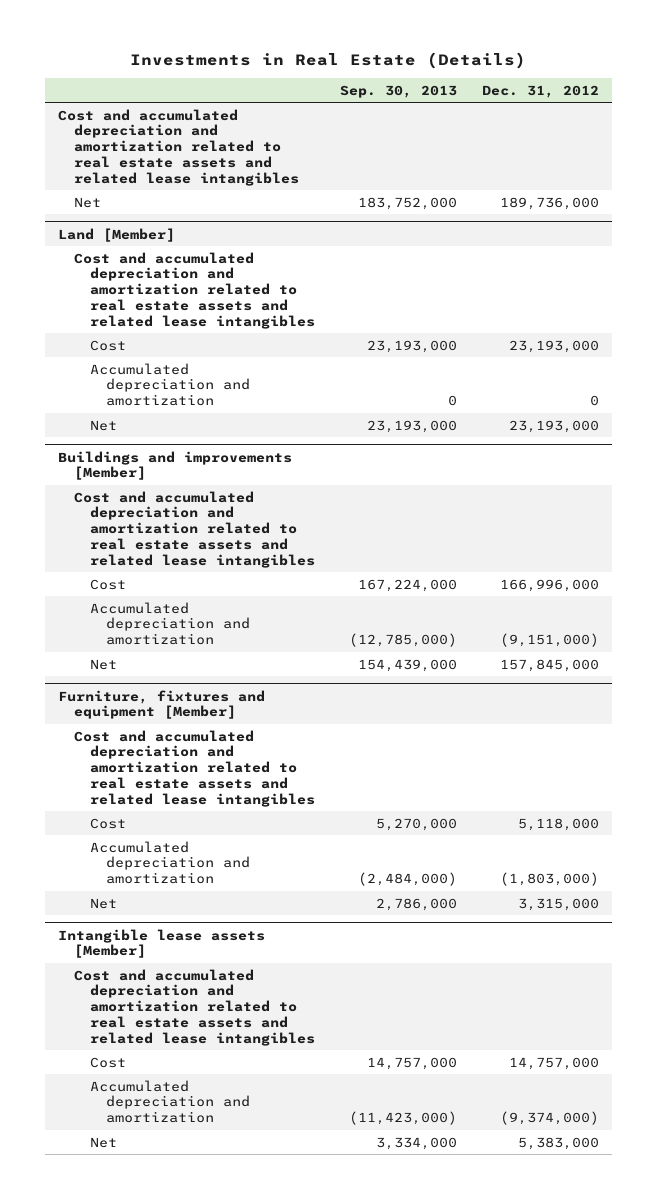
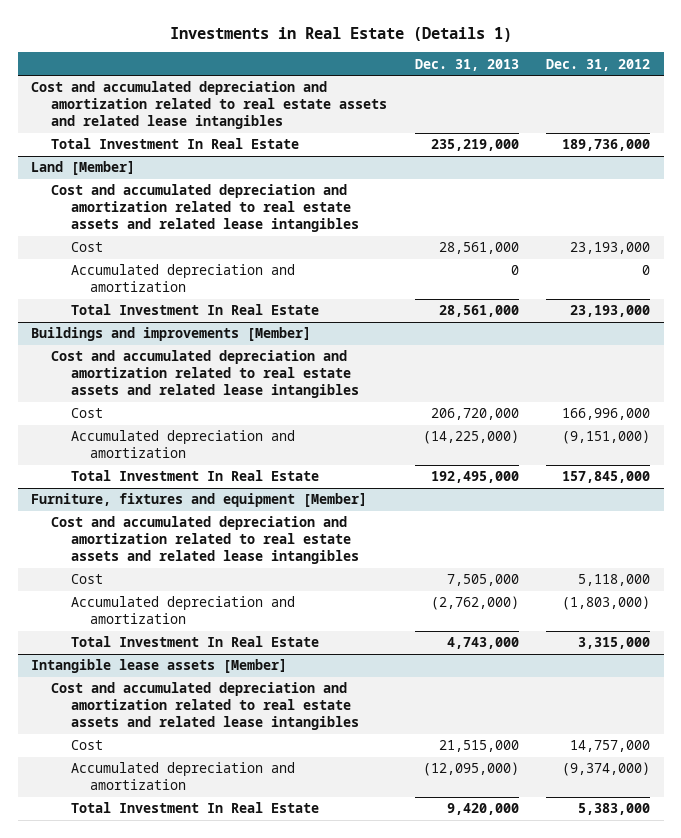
[130,52,527,70] Investments in Real Estate (Details) -> [169,26,512,42] Investments in Real Estate (Details 1)
[340,84,458,98] Sep. 30, 2013 -> none
none -> [414,58,519,71] Dec. 31, 2013
[73,196,101,208] Net -> [51,138,300,150] Total Investment In Real Estate
[90,419,118,431] Net -> [70,304,319,316] Total Investment In Real Estate
[90,658,118,670] Net -> [70,470,319,482] Total Investment In Real Estate
[90,897,118,909] Net -> [70,636,319,648] Total Investment In Real Estate
[90,1136,118,1148] Net -> [70,802,319,814] Total Investment In Real Estate

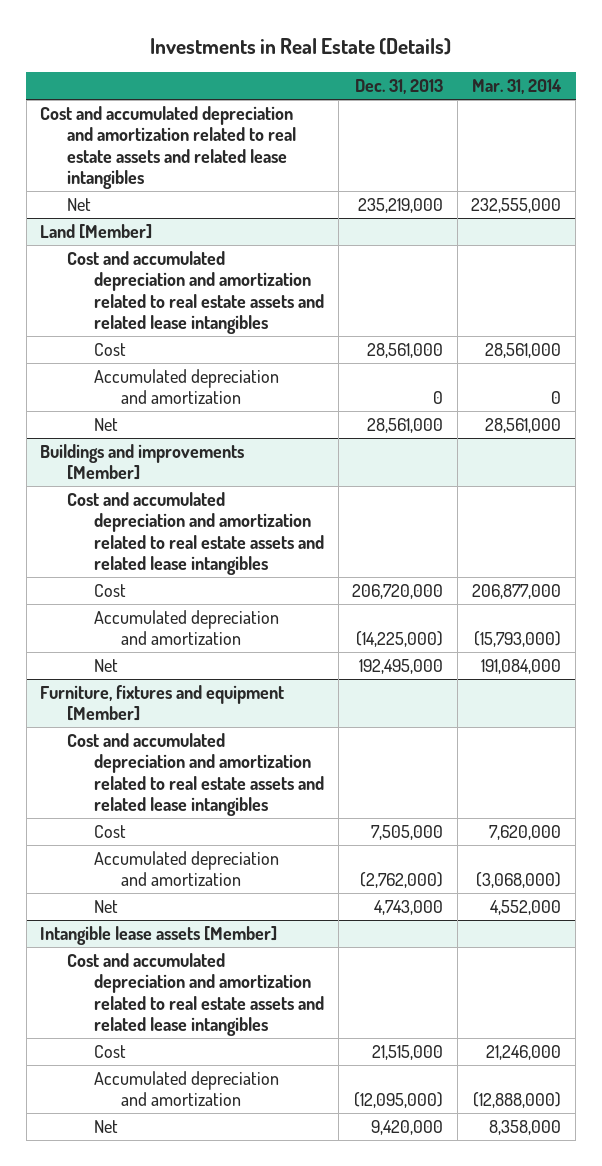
[169,26,512,42] Investments in Real Estate (Details 1) -> [149,38,451,56] Investments in Real Estate (Details)
[545,58,650,71] Dec. 31, 2012 -> none
none -> [472,79,563,95] Mar. 31, 2014
[51,138,300,150] Total Investment In Real Estate -> [67,198,92,212] Net
[70,304,319,316] Total Investment In Real Estate -> [94,418,119,432] Net
[70,470,319,482] Total Investment In Real Estate -> [94,659,119,673] Net
[70,636,319,648] Total Investment In Real Estate -> [94,900,119,914] Net
[70,802,319,814] Total Investment In Real Estate -> [94,1120,119,1134] Net

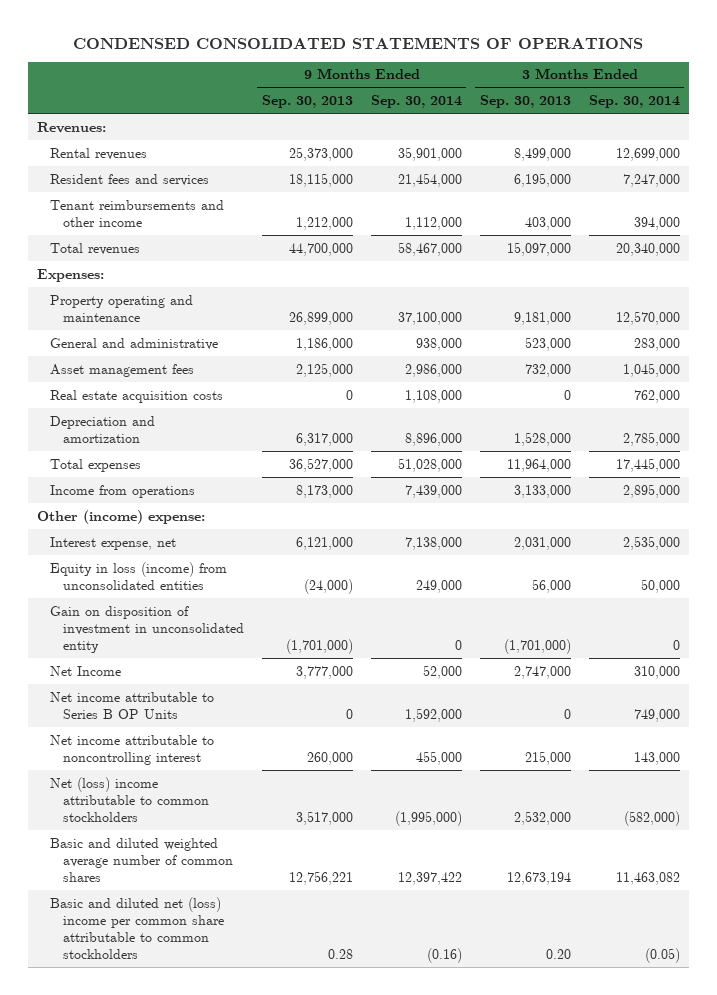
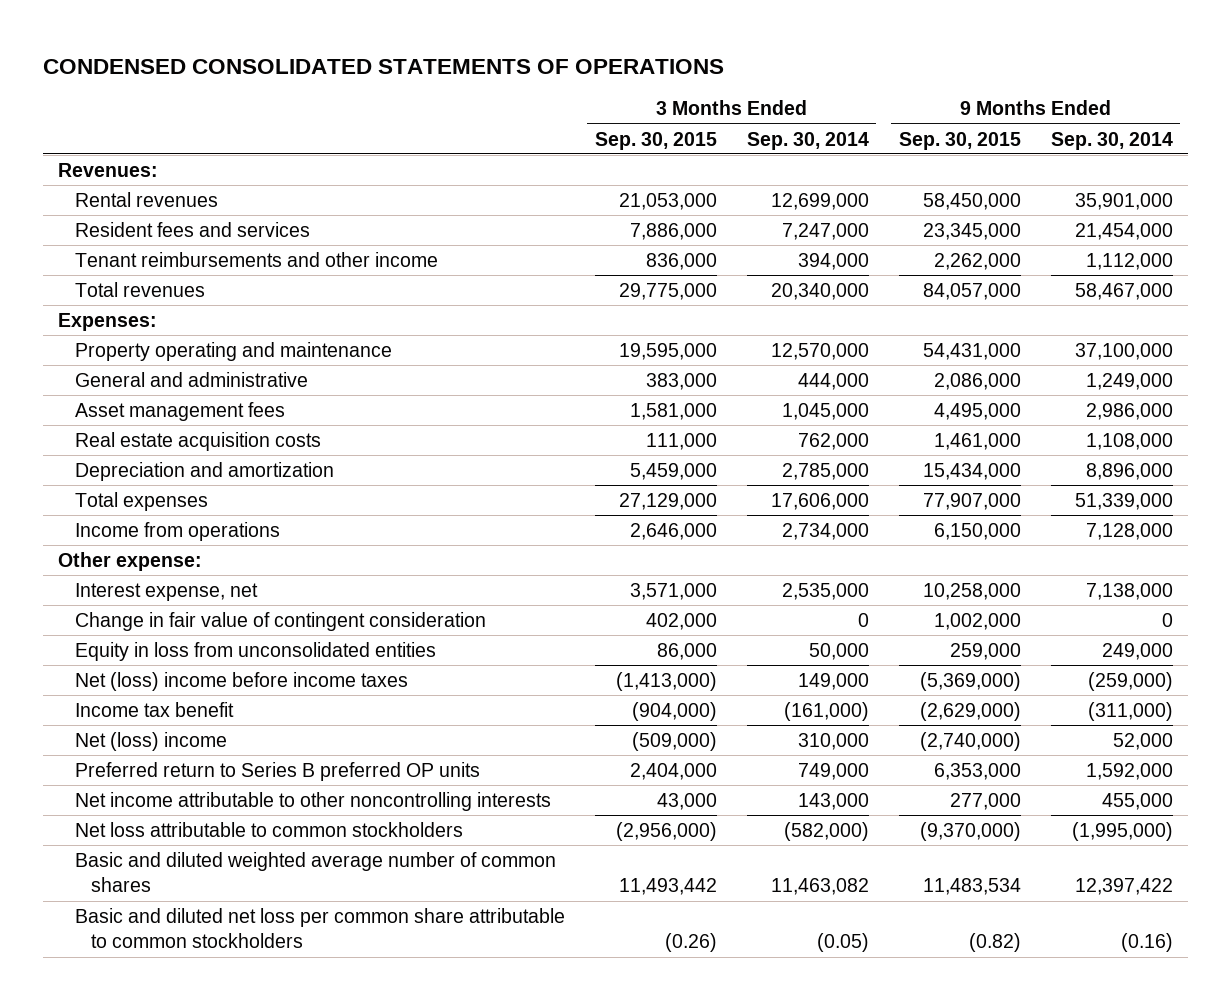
[261,95,353,109] Sep. 30, 2013 -> none
[479,95,571,109] Sep. 30, 2013 -> none
none -> [594,131,717,150] Sep. 30, 2015
none -> [898,131,1021,150] Sep. 30, 2015
[415,337,462,351] 938,000 -> [1085,372,1173,390] 1,249,000
[633,337,680,351] 283,000 -> [797,372,869,390] 444,000
[397,457,462,472] 51,028,000 -> [1074,492,1173,510] 51,339,000
[615,457,680,472] 17,445,000 -> [770,492,869,510] 17,606,000
[404,484,462,498] 7,439,000 -> [1085,522,1173,540] 7,128,000
[622,483,680,498] 2,895,000 -> [781,522,869,540] 2,734,000
[36,509,205,524] Other (income) expense: -> [58,551,203,571] Other expense:
[49,605,244,653] Gain on disposition of investment in unconsolidated entity -> none
none -> [74,611,486,631] Change in fair value of contingent consideration
[49,561,227,590] Equity in loss (income) from unconsolidated entities -> [74,641,436,661] Equity in loss from unconsolidated entities
none -> [74,671,408,691] Net (loss) income before income taxes
none -> [74,701,234,717] Income tax benefit
[49,665,121,676] Net Income -> [74,731,227,751] Net (loss) income
[49,691,214,719] Net income attributable to Series B OP Units -> [74,761,480,781] Preferred return to Series B preferred OP units
[49,734,214,765] Net income attributable to noncontrolling interest -> [74,791,551,811] Net income attributable to other noncontrolling interests
[49,776,209,822] Net (loss) income attributable to common stockholders -> [74,821,463,837] Net loss attributable to common stockholders
[49,896,224,959] Basic and diluted net (loss) income per common share attributable to common stockholders -> [74,907,565,949] Basic and diluted net loss per common share attributable to common stockholders

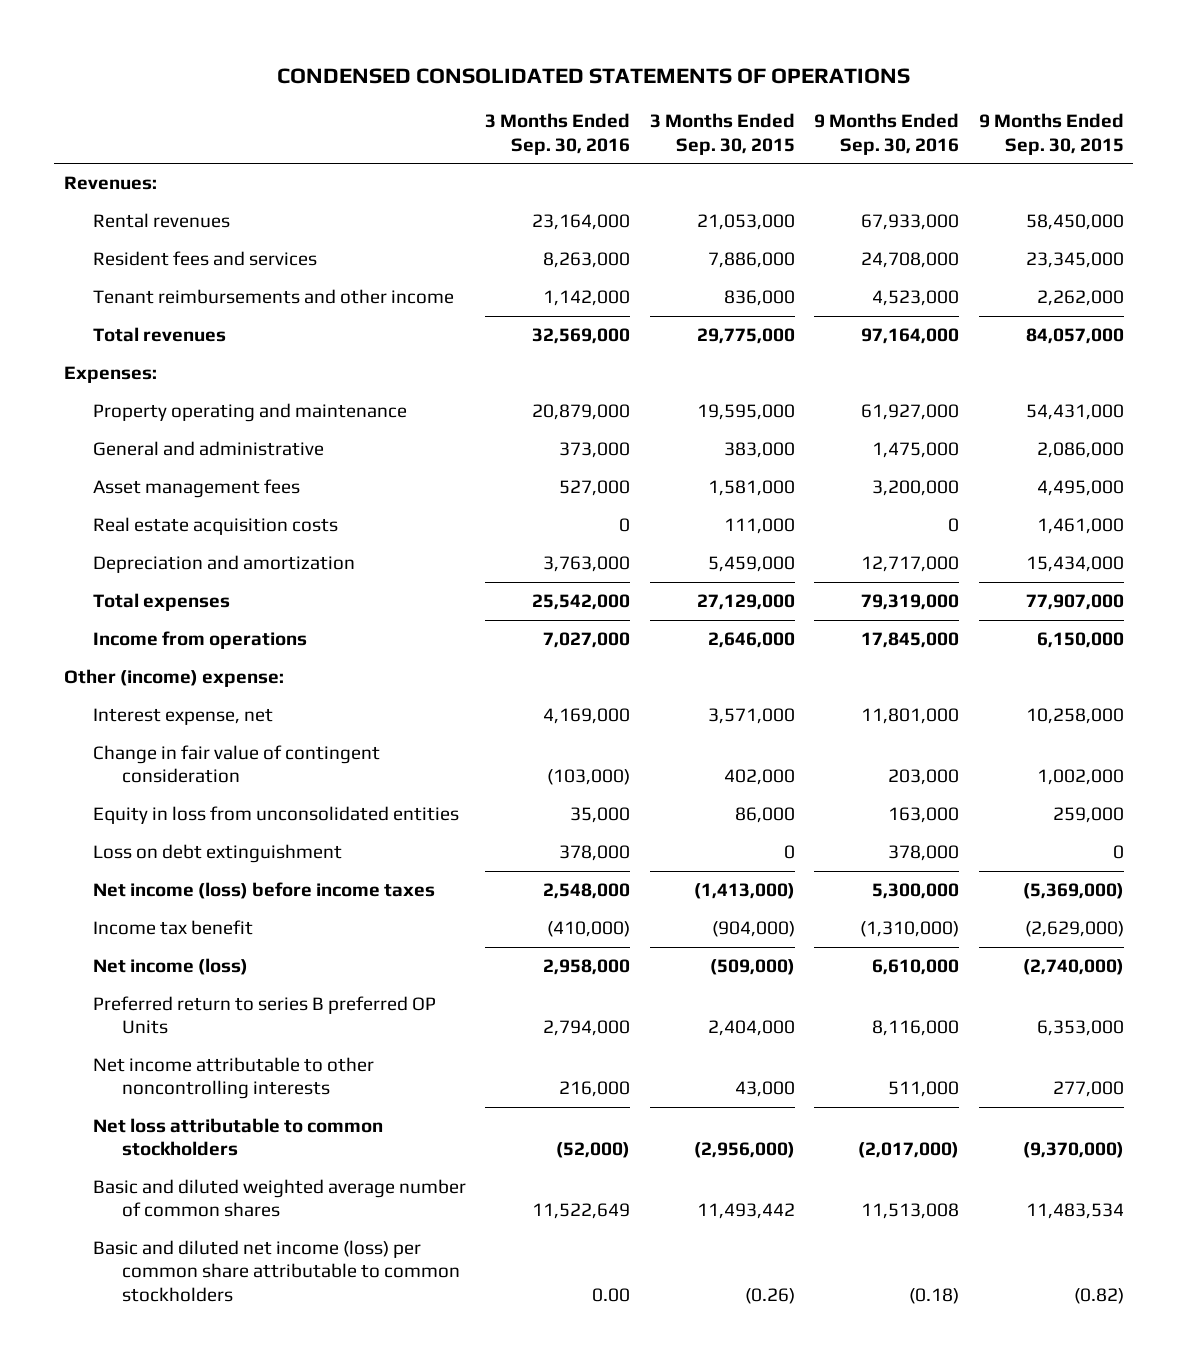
[746,131,869,150] Sep. 30, 2014 -> none
[1050,131,1173,150] Sep. 30, 2014 -> none
none -> [485,113,631,155] 3 Months Ended Sep. 30, 2016
none -> [814,113,960,155] 9 Months Ended Sep. 30, 2016
[58,551,203,571] Other expense: -> [63,668,284,687] Other (income) expense:
none -> [92,843,342,863] Loss on debt extinguishment
[74,671,408,691] Net (loss) income before income taxes -> [92,881,435,899] Net income (loss) before income taxes
[74,731,227,751] Net (loss) income -> [92,957,248,975] Net income (loss)
[74,761,480,781] Preferred return to Series B preferred OP units -> [92,995,436,1035] Preferred return to series B preferred OP Units
[74,907,565,949] Basic and diluted net loss per common share attributable to common stockholders -> [92,1239,460,1302] Basic and diluted net income (loss) per common share attributable to common stockholders

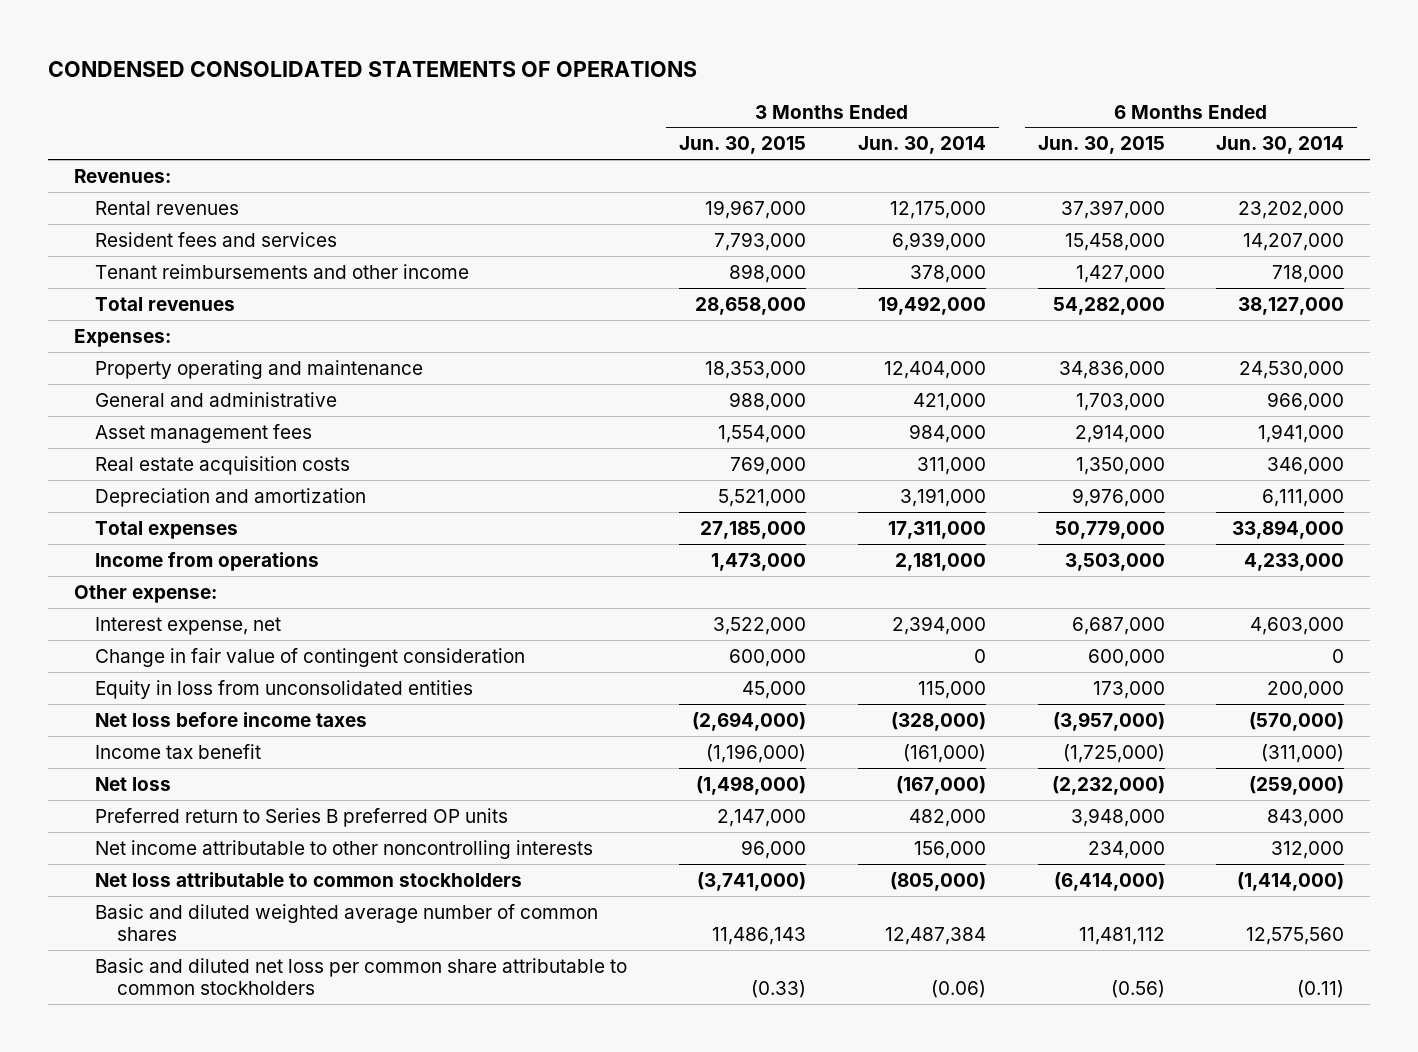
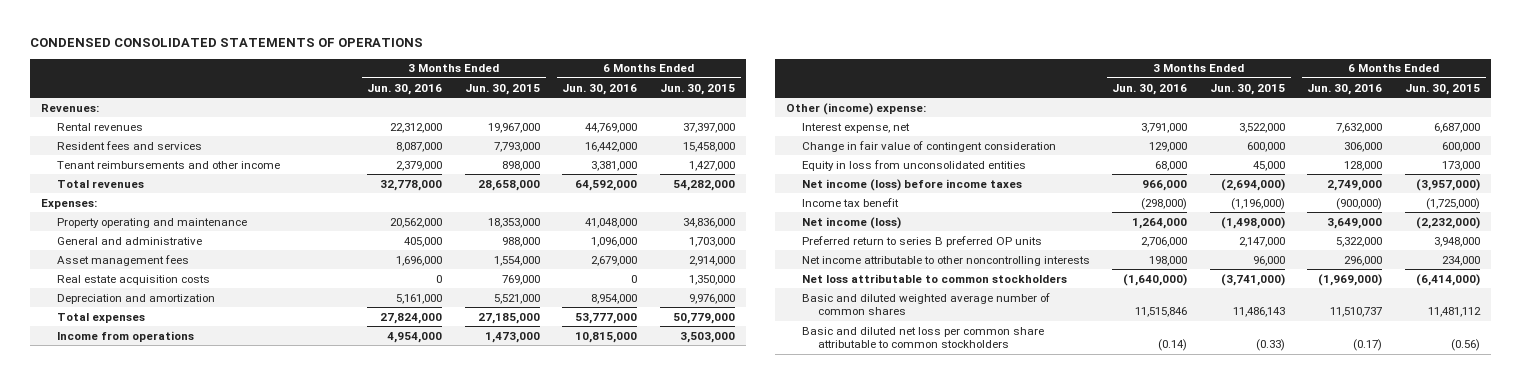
[857,136,986,155] Jun. 30, 2014 -> none
[1216,136,1345,155] Jun. 30, 2014 -> none
none -> [367,83,443,95] Jun. 30, 2016
none -> [562,83,638,95] Jun. 30, 2016
[73,584,217,603] Other expense: -> [785,102,926,115] Other (income) expense:
[95,711,368,727] Net loss before income taxes -> [801,178,1022,191] Net income (loss) before income taxes
[95,776,172,791] Net loss -> [801,216,901,229] Net income (loss)
[95,807,509,827] Preferred return to Series B preferred OP units -> [801,235,1042,247] Preferred return to series B preferred OP units

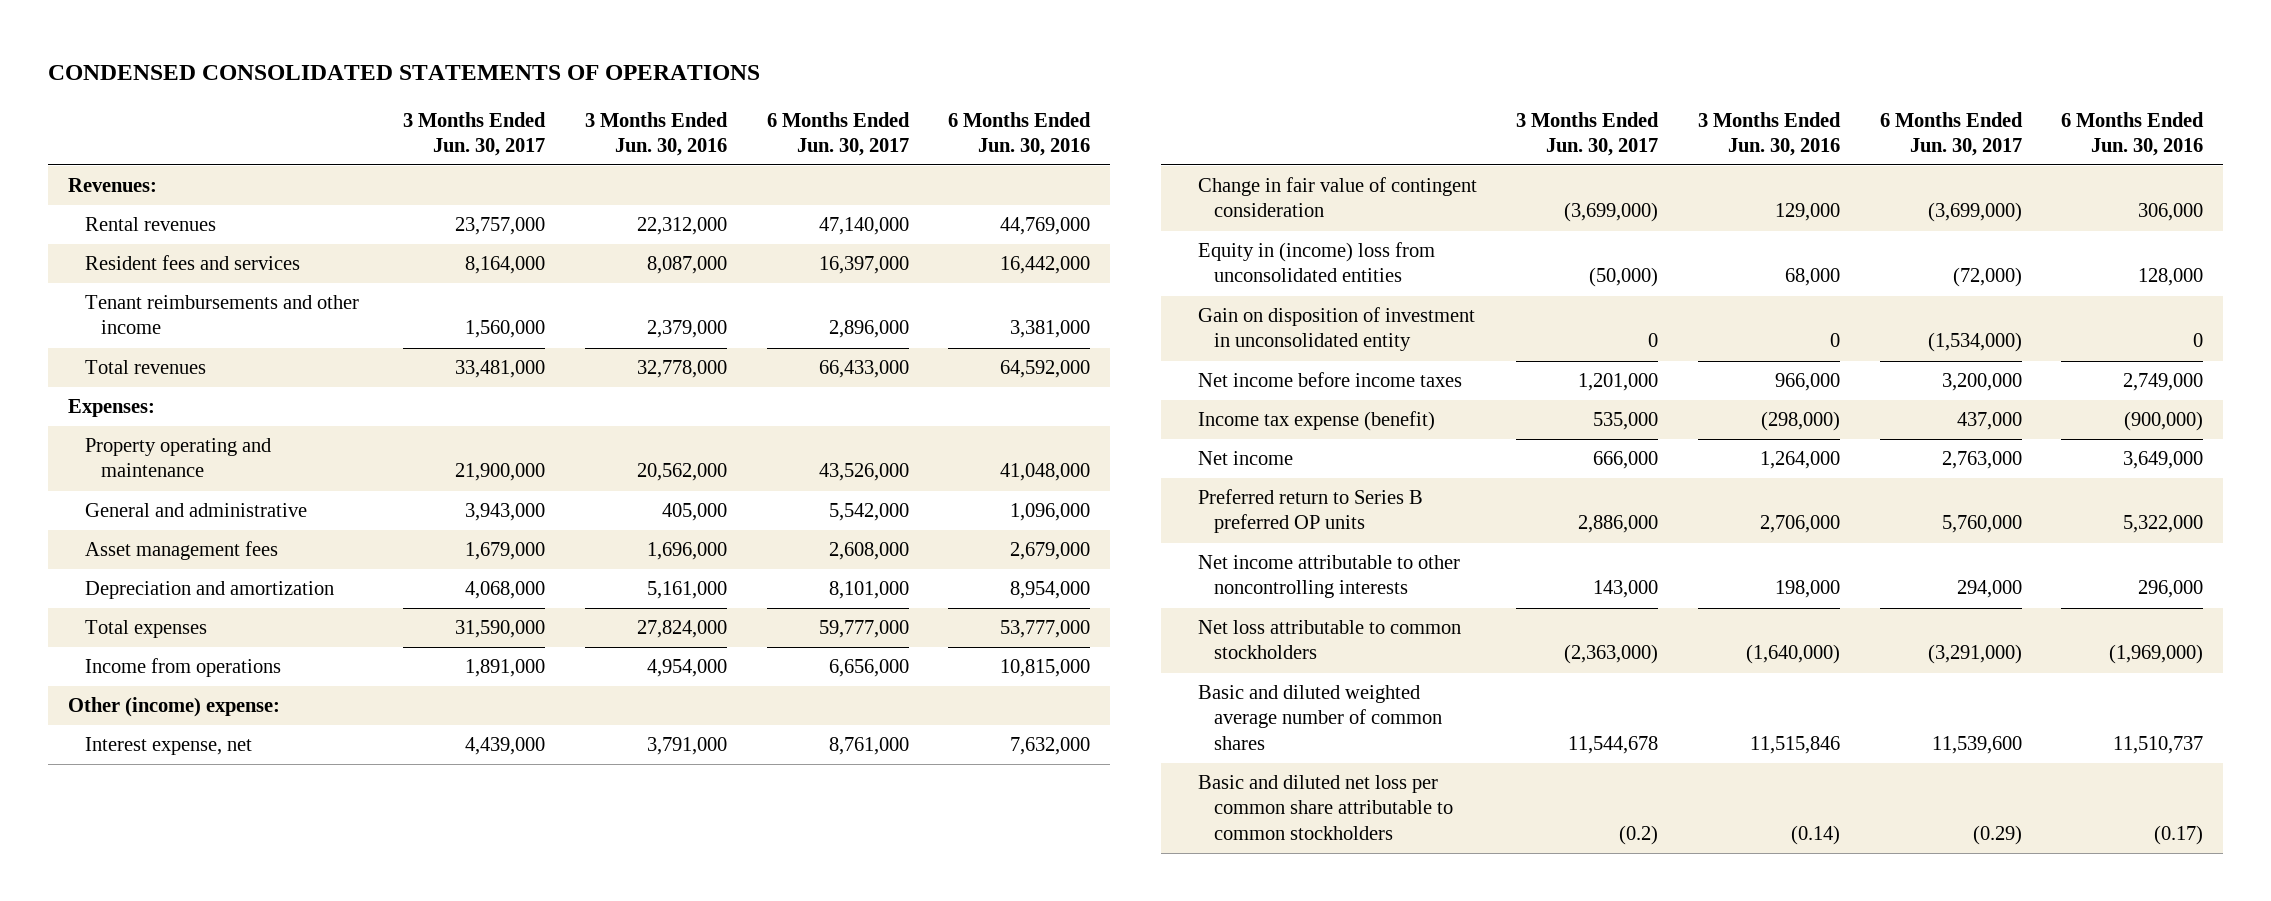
[464,83,540,95] Jun. 30, 2015 -> none
[660,83,736,95] Jun. 30, 2015 -> none
none -> [403,111,547,156] 3 Months Ended Jun. 30, 2017
none -> [766,111,910,156] 6 Months Ended Jun. 30, 2017
[56,274,210,285] Real estate acquisition costs -> none
[801,159,1026,171] Equity in loss from unconsolidated entities -> [1197,242,1435,283] Equity in (income) loss from unconsolidated entities
none -> [1197,307,1475,352] Gain on disposition of investment in unconsolidated entity
[801,178,1022,191] Net income (loss) before income taxes -> [1197,372,1462,388] Net income before income taxes
[801,197,899,207] Income tax benefit -> [1197,411,1435,432] Income tax expense (benefit)
[801,216,901,229] Net income (loss) -> [1197,451,1293,466] Net income
[801,235,1042,247] Preferred return to series B preferred OP units -> [1197,489,1423,534] Preferred return to Series B preferred OP units

